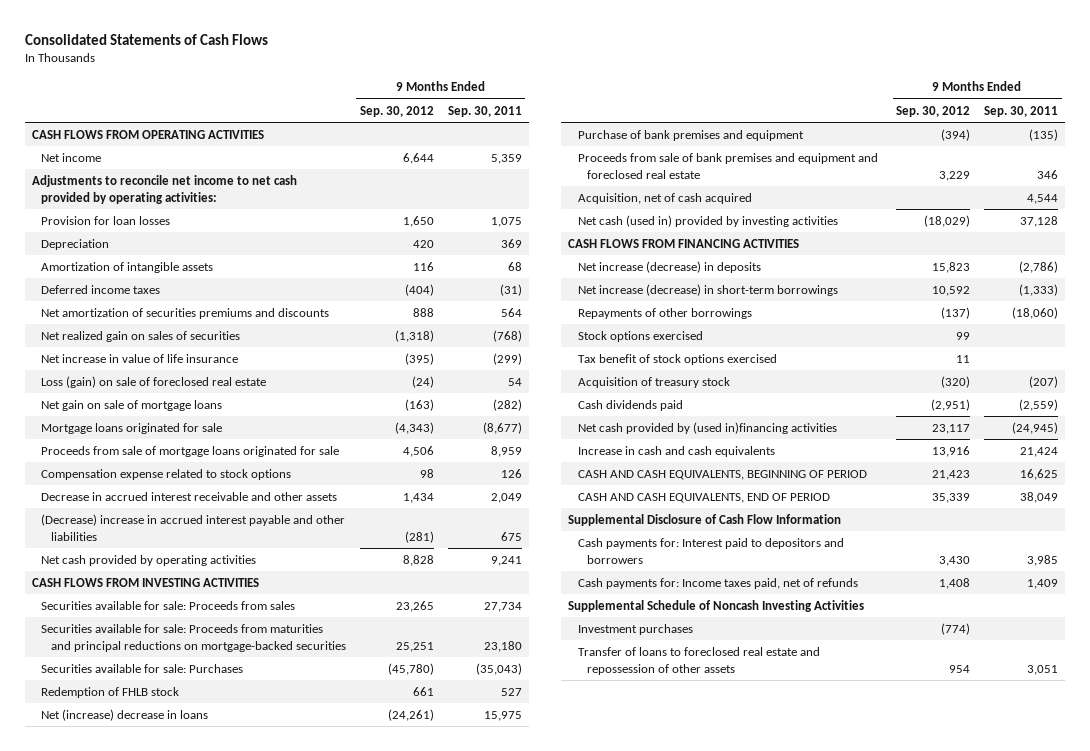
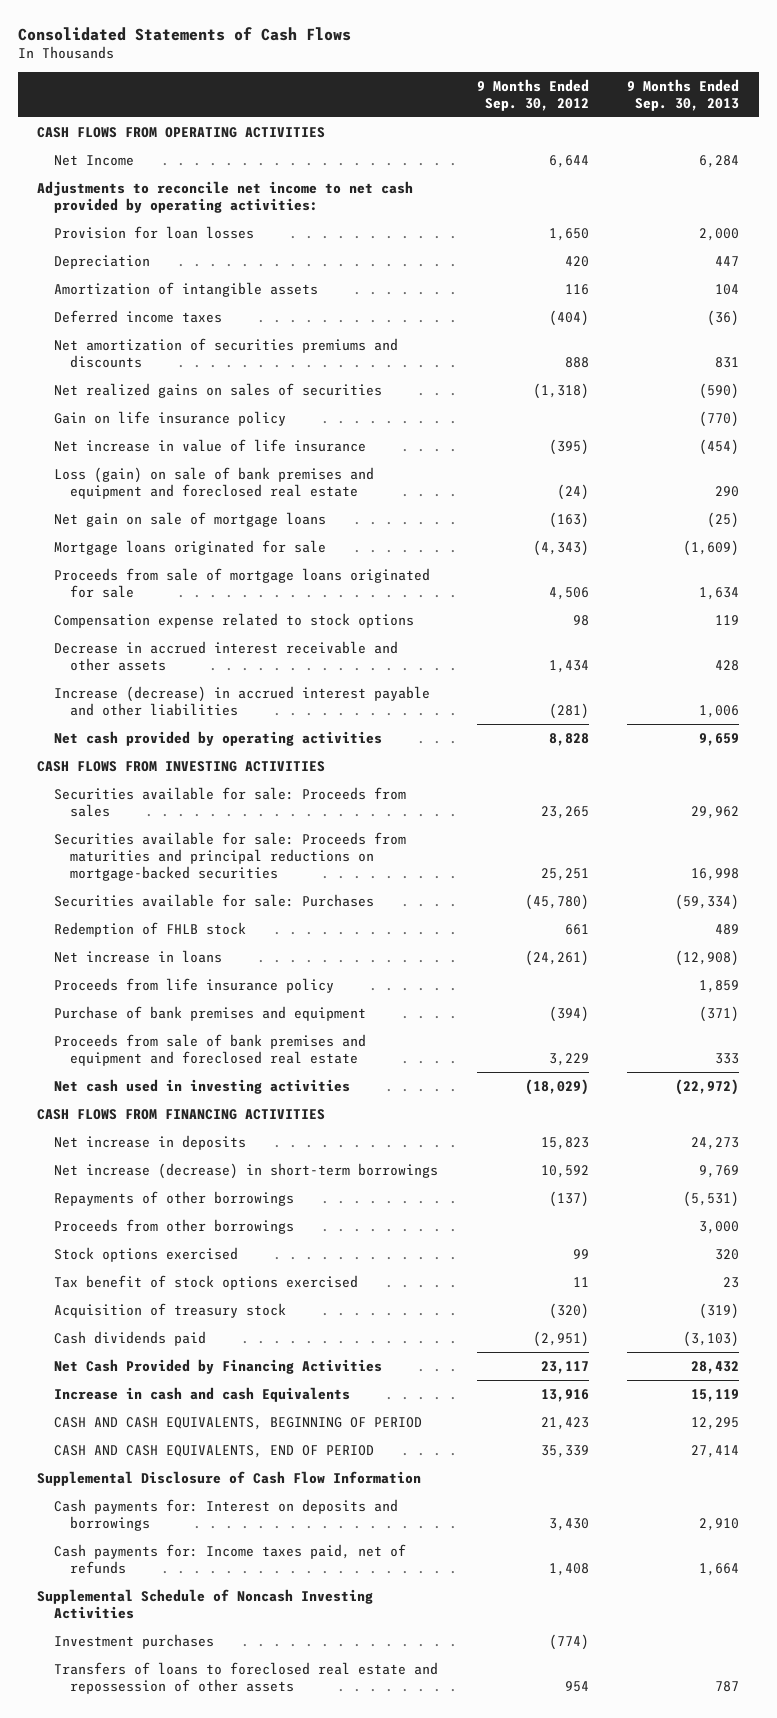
[447,105,522,117] Sep. 30, 2011 -> none
none -> [627,78,740,111] 9 Months Ended Sep. 30, 2013
[41,152,102,162] Net income -> [53,154,134,166] Net Income
[41,330,241,342] Net realized gain on sales of securities -> [53,382,382,398] Net realized gains on sales of securities
none -> [53,410,286,426] Gain on life insurance policy
[41,375,267,388] Loss (gain) on sale of foreclosed real estate -> [53,466,374,499] Loss (gain) on sale of bank premises and equipment and foreclosed real estate
[41,513,346,541] (Decrease) increase in accrued interest payable and other liabilities -> [53,685,430,716] Increase (decrease) in accrued interest payable and other liabilities
[41,708,209,721] Net (increase) decrease in loans -> [53,949,222,963] Net increase in loans
none -> [53,977,334,993] Proceeds from life insurance policy
[577,192,752,204] Acquisition, net of cash acquired -> none
[577,214,838,227] Net cash (used in) provided by investing activities -> [53,1078,350,1094] Net cash used in investing activities
[577,260,761,273] Net increase (decrease) in deposits -> [53,1134,246,1150] Net increase in deposits
none -> [53,1218,294,1234] Proceeds from other borrowings
[577,421,837,434] Net cash provided by (used in)financing activities -> [53,1358,382,1374] Net Cash Provided by Financing Activities
[577,445,775,457] Increase in cash and cash equivalents -> [53,1386,350,1402] Increase in cash and cash Equivalents
[577,537,844,564] Cash payments for: Interest paid to depositors and borrowers -> [53,1498,398,1531] Cash payments for: Interest on deposits and borrowings
[577,646,820,675] Transfer of loans to foreclosed real estate and repossession of other assets -> [53,1661,438,1694] Transfers of loans to foreclosed real estate and repossession of other assets

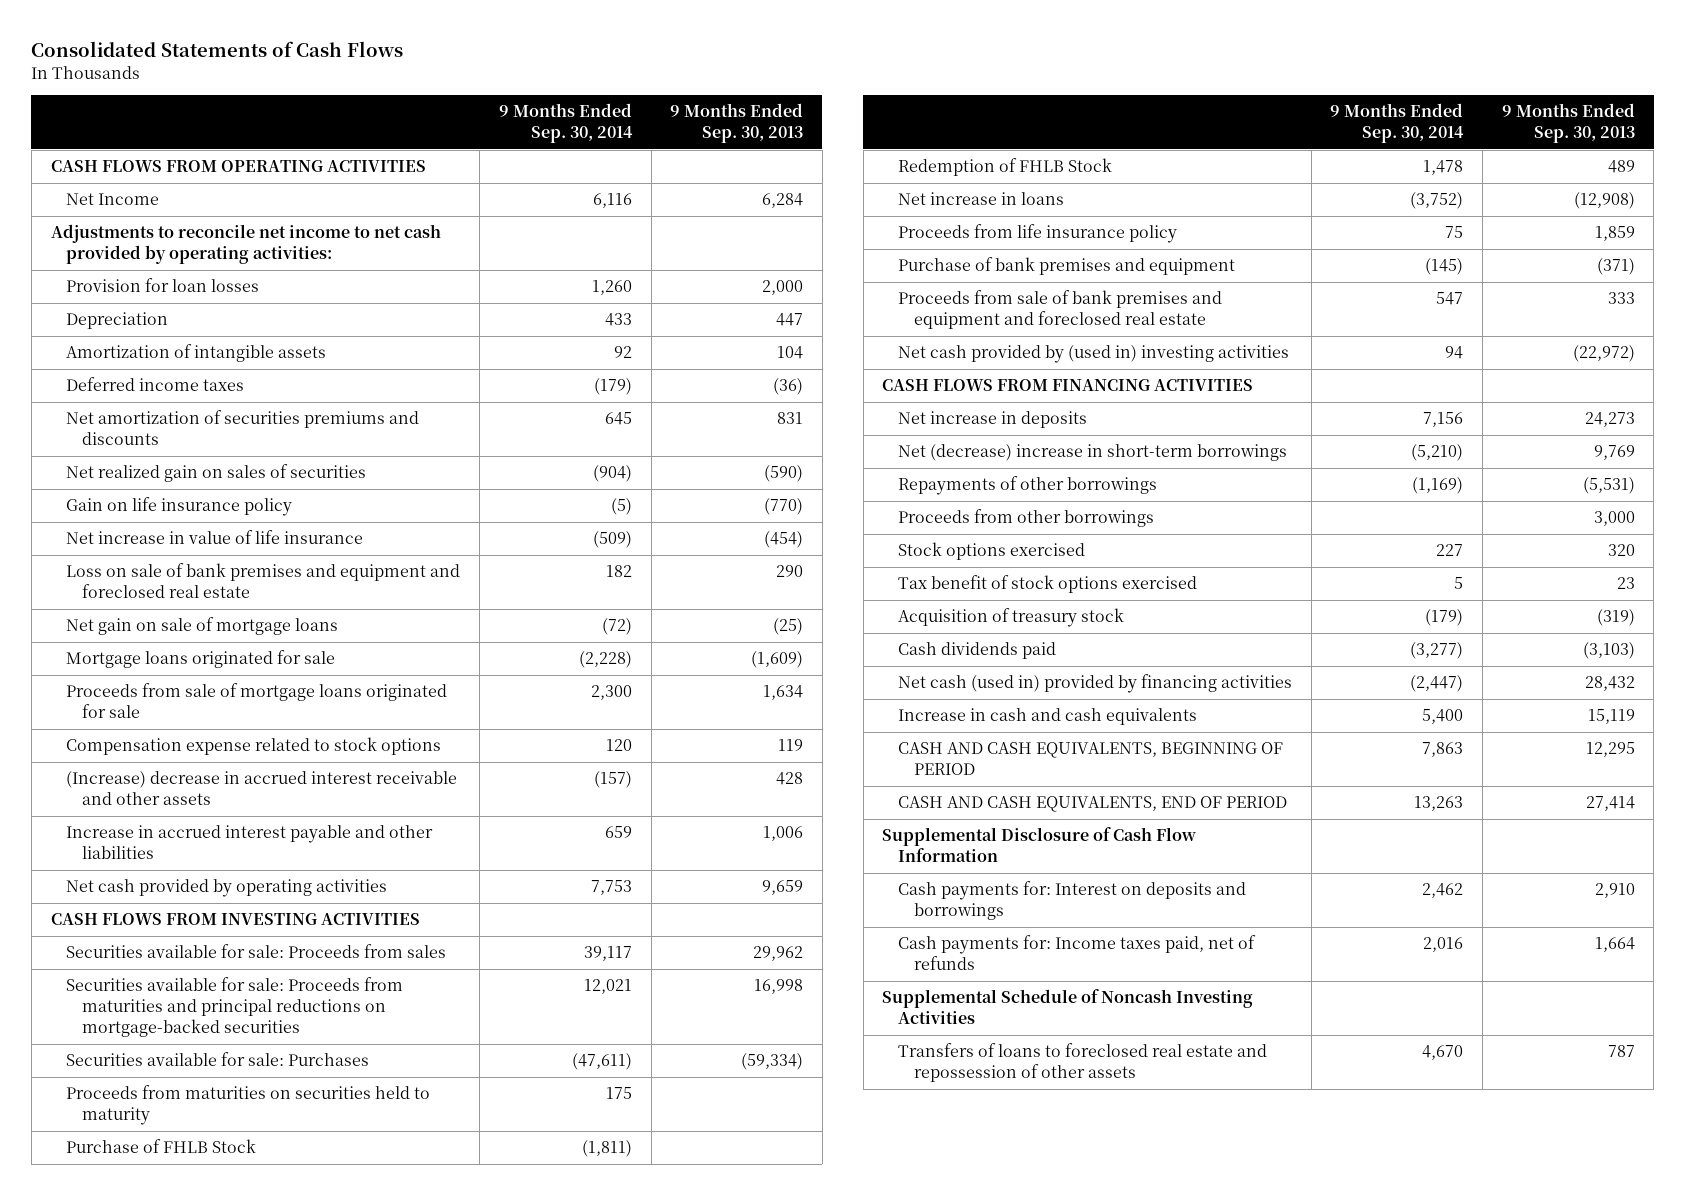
[476,78,589,111] 9 Months Ended Sep. 30, 2012 -> none
none -> [498,103,633,144] 9 Months Ended Sep. 30, 2014
[53,382,382,398] Net realized gains on sales of securities -> [66,464,367,483] Net realized gain on sales of securities
[53,466,374,499] Loss (gain) on sale of bank premises and equipment and foreclosed real estate -> [66,563,461,599] Loss on sale of bank premises and equipment and foreclosed real estate
[53,640,398,671] Decrease in accrued interest receivable and other assets -> [66,771,458,806] (Increase) decrease in accrued interest receivable and other assets
[53,685,430,716] Increase (decrease) in accrued interest payable and other liabilities -> [66,825,434,860] Increase in accrued interest payable and other liabilities
none -> [66,1085,431,1126] Proceeds from maturities on securities held to maturity
none -> [66,1139,257,1154] Purchase of FHLB Stock
[53,921,246,937] Redemption of FHLB stock -> [898,158,1113,177] Redemption of FHLB Stock
[53,1078,350,1094] Net cash used in investing activities -> [898,345,1290,364] Net cash provided by (used in) investing activities
[53,1162,438,1179] Net increase (decrease) in short-term borrowings -> [898,444,1288,462] Net (decrease) increase in short-term borrowings
[53,1358,382,1374] Net Cash Provided by Financing Activities -> [898,674,1293,694] Net cash (used in) provided by financing activities
[53,1386,350,1402] Increase in cash and cash Equivalents -> [898,708,1198,726] Increase in cash and cash equivalents
[53,1633,214,1649] Investment purchases -> none

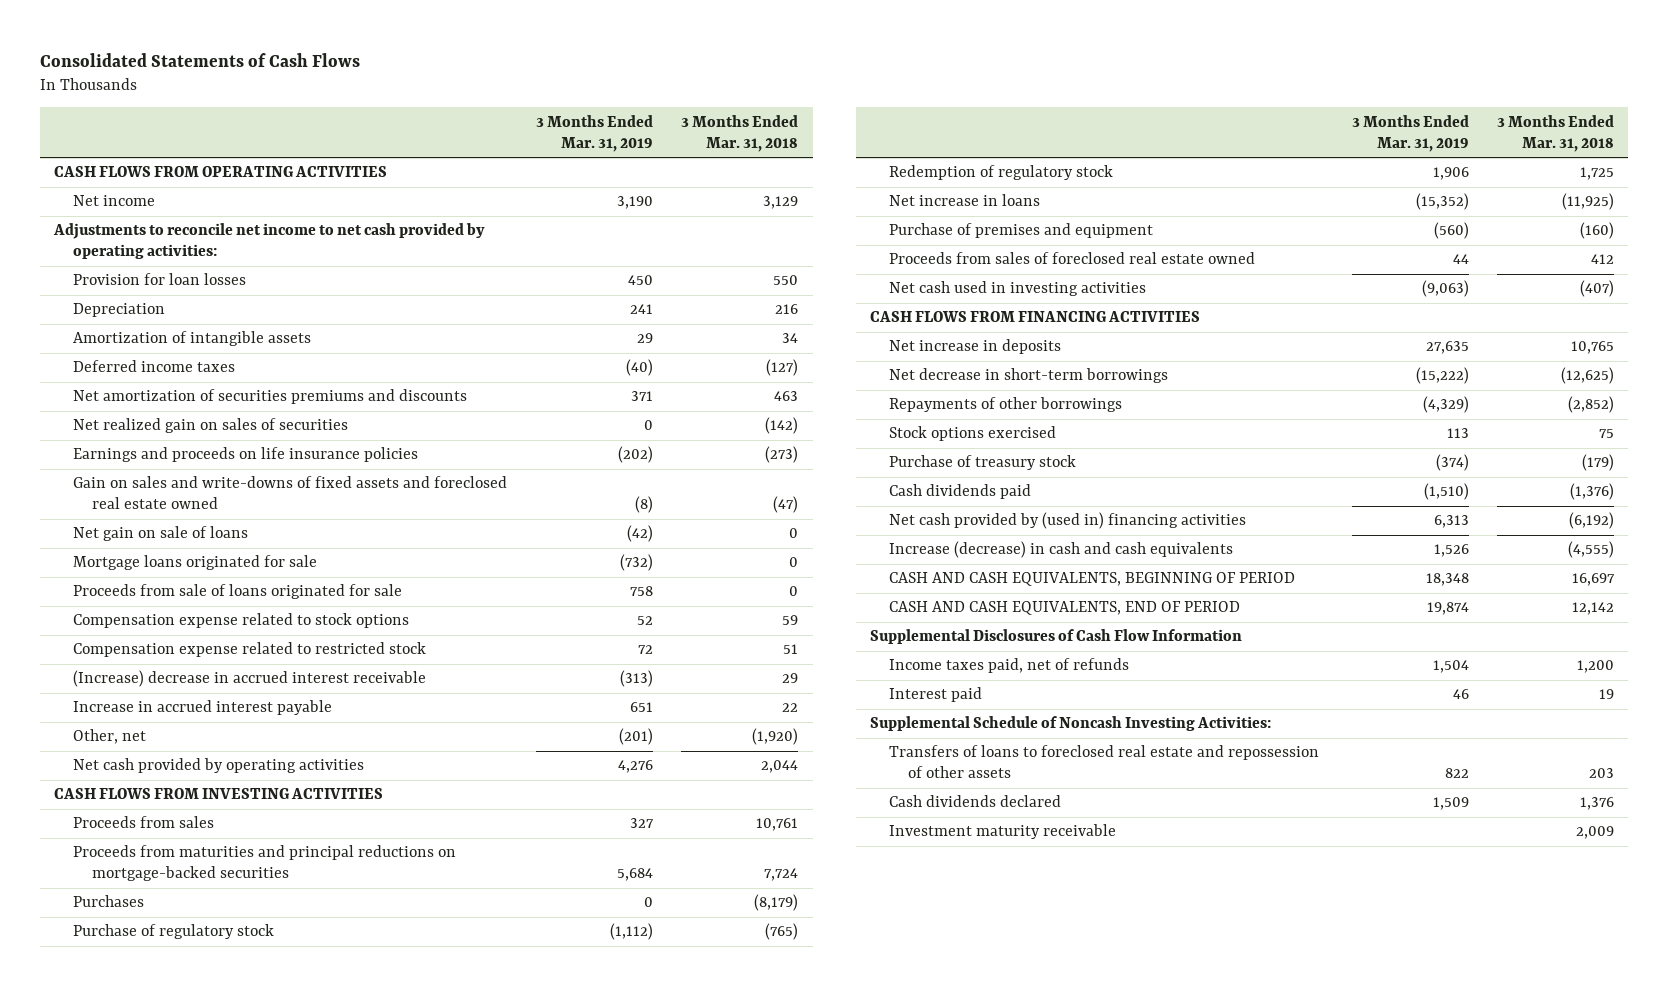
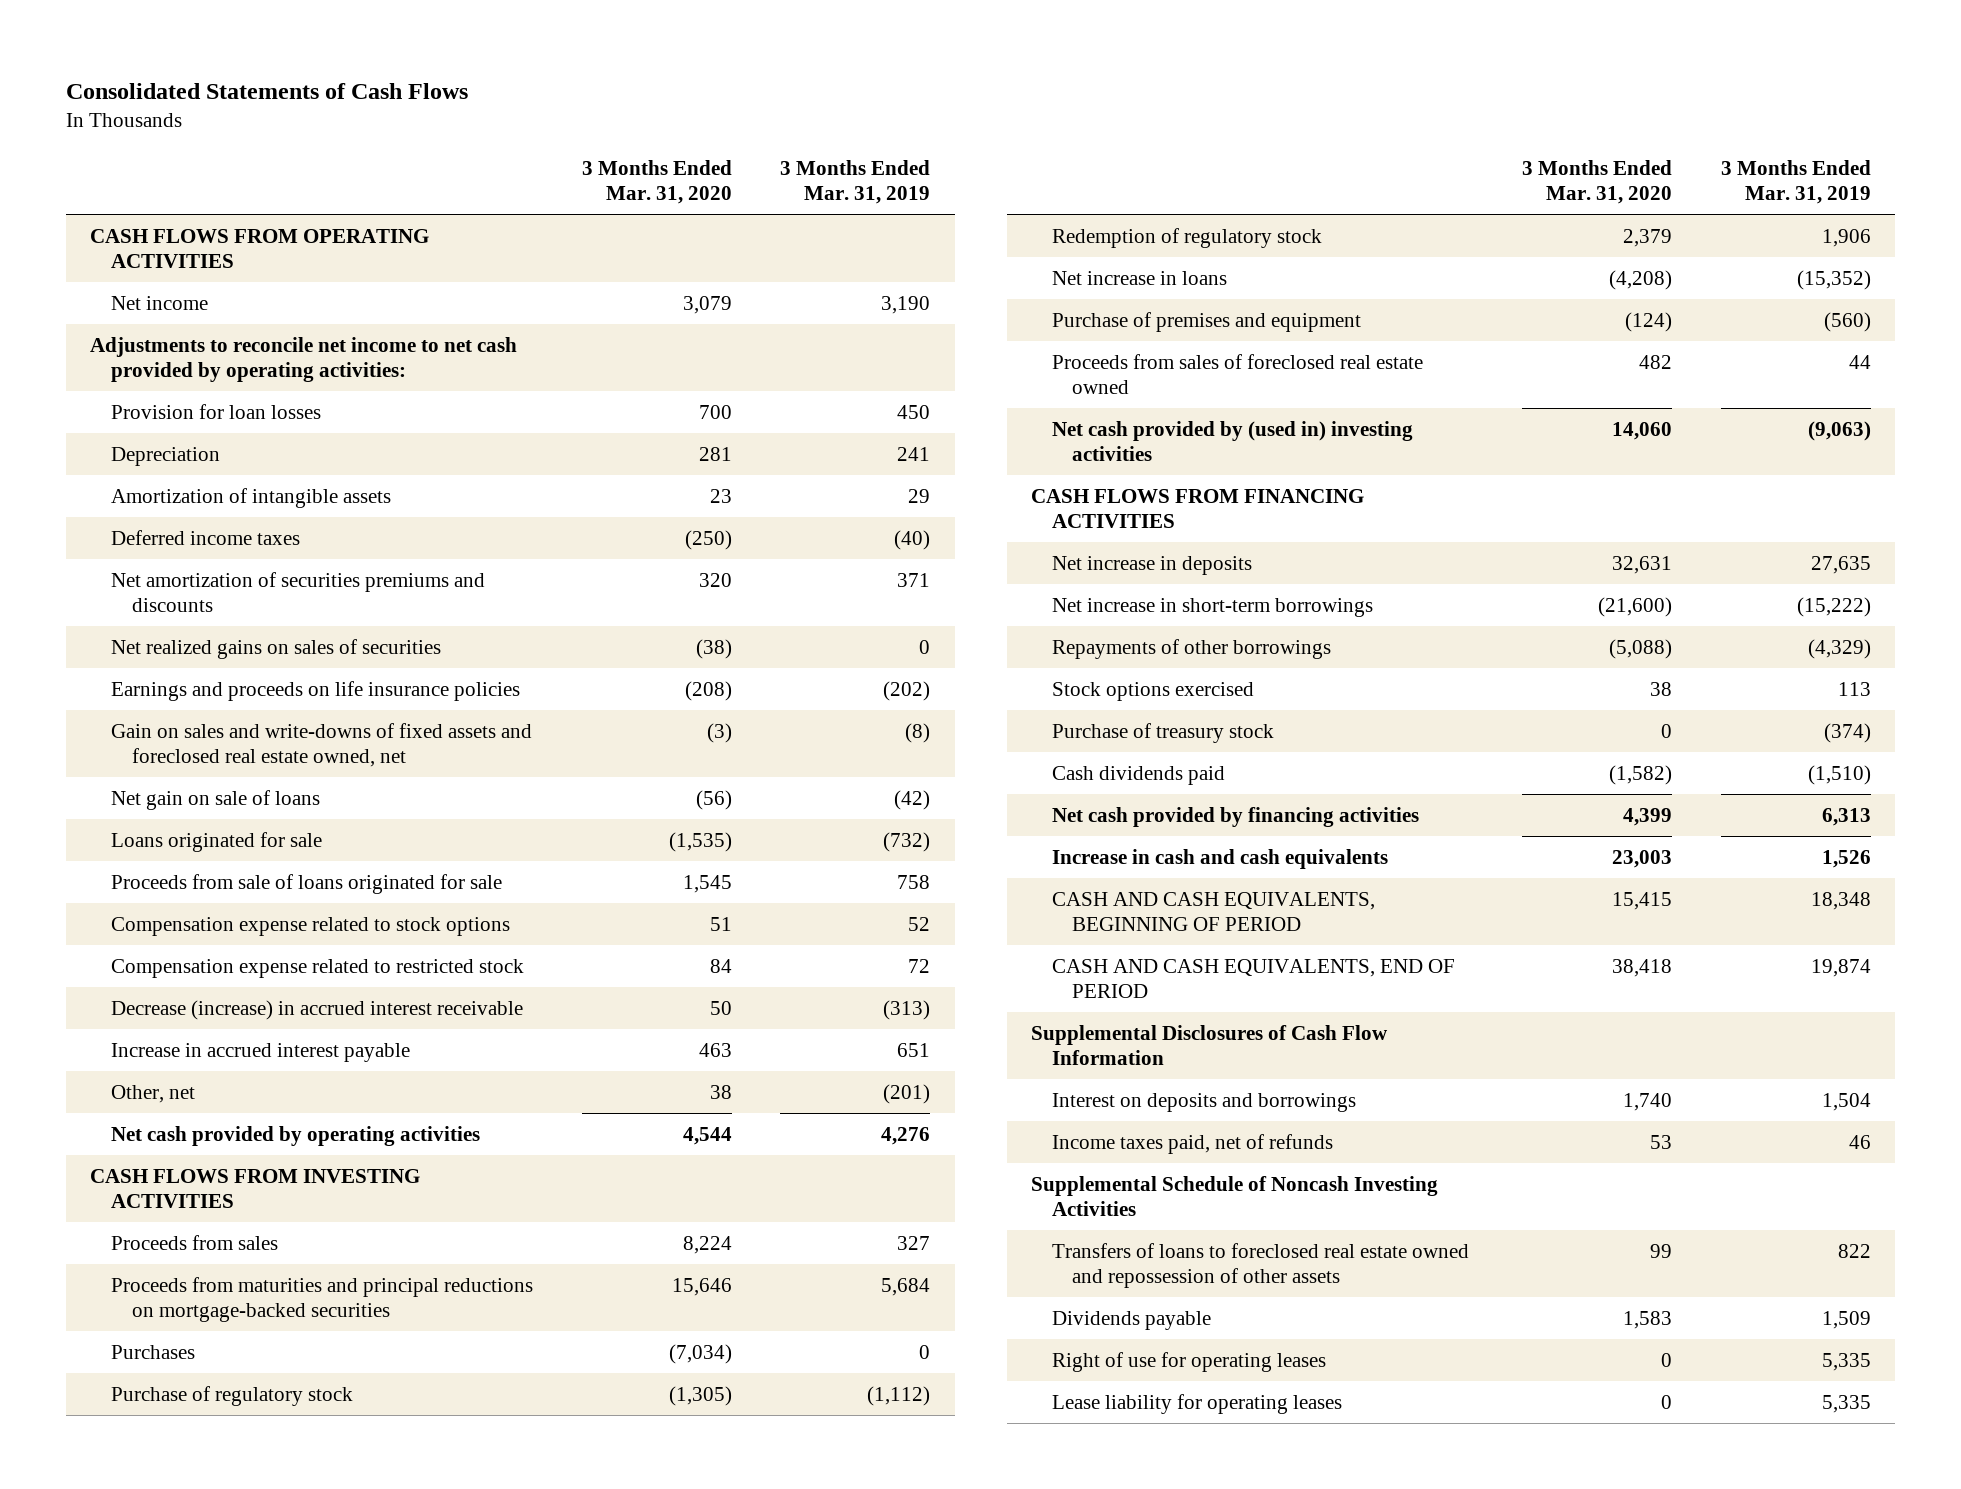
[681,114,799,152] 3 Months Ended Mar. 31, 2018 -> none
none -> [581,160,732,205] 3 Months Ended Mar. 31, 2020
[73,418,349,434] Net realized gain on sales of securities -> [111,638,442,659] Net realized gains on sales of securities
[73,476,508,510] Gain on sales and write-downs of fixed assets and foreclosed real estate owned -> [111,722,533,767] Gain on sales and write-downs of fixed assets and foreclosed real estate owned, net
[73,555,318,571] Mortgage loans originated for sale -> [111,831,323,852] Loans originated for sale
[73,670,427,688] (Increase) decrease in accrued interest receivable -> [111,999,524,1020] Decrease (increase) in accrued interest receivable
[889,281,1147,297] Net cash used in investing activities -> [1051,420,1413,461] Net cash provided by (used in) investing activities
[889,368,1169,384] Net decrease in short-term borrowings -> [1051,597,1373,617] Net increase in short-term borrowings
[889,512,1247,530] Net cash provided by (used in) financing activities -> [1051,806,1419,827] Net cash provided by financing activities
[889,541,1234,559] Increase (decrease) in cash and cash equivalents -> [1051,848,1388,869] Increase in cash and cash equivalents
[889,687,983,703] Interest paid -> none
[889,824,1117,840] Investment maturity receivable -> none
none -> [1051,1092,1356,1112] Interest on deposits and borrowings
[1432,660,1469,674] 1,504 -> [1848,1134,1871,1149] 46
[870,716,1272,732] Supplemental Schedule of Noncash Investing Activities: -> [1031,1175,1439,1216] Supplemental Schedule of Noncash Investing Activities
[889,745,1320,779] Transfers of loans to foreclosed real estate and repossession of other assets -> [1051,1242,1469,1288] Transfers of loans to foreclosed real estate owned and repossession of other assets
[889,795,1062,808] Cash dividends declared -> [1051,1310,1211,1330] Dividends payable
none -> [1051,1351,1326,1372] Right of use for operating leases
none -> [1051,1393,1342,1414] Lease liability for operating leases

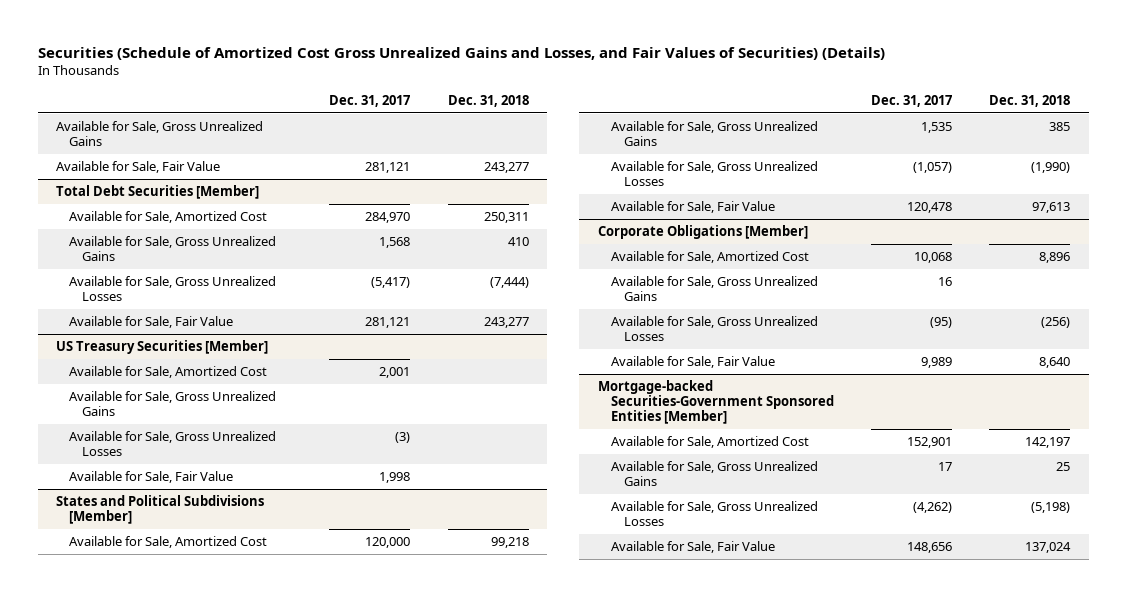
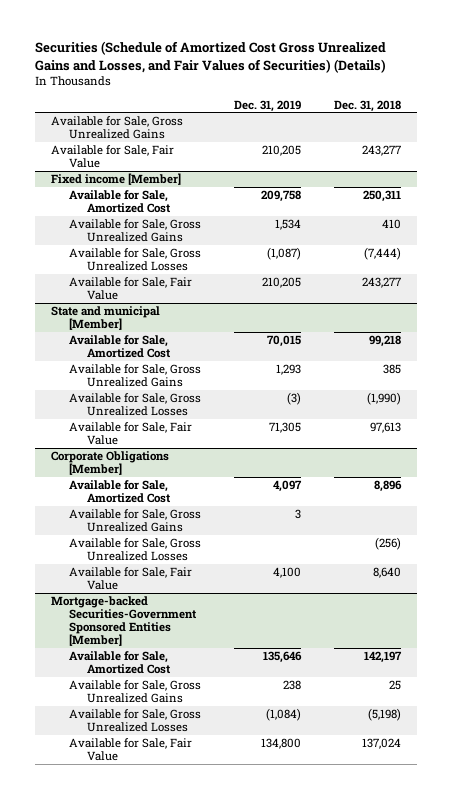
[329,94,411,107] Dec. 31, 2017 -> none
none -> [233,99,301,112] Dec. 31, 2019
[56,185,260,200] Total Debt Securities [Member] -> [51,173,182,186] Fixed income [Member]
[56,340,269,355] US Treasury Securities [Member] -> none
[69,366,268,379] Available for Sale, Amortized Cost -> none
[69,391,277,417] Available for Sale, Gross Unrealized Gains -> none
[69,431,277,457] Available for Sale, Gross Unrealized Losses -> none
[69,471,234,484] Available for Sale, Fair Value -> none
[56,495,265,525] States and Political Subdivisions [Member] -> [51,306,161,331] State and municipal [Member]

